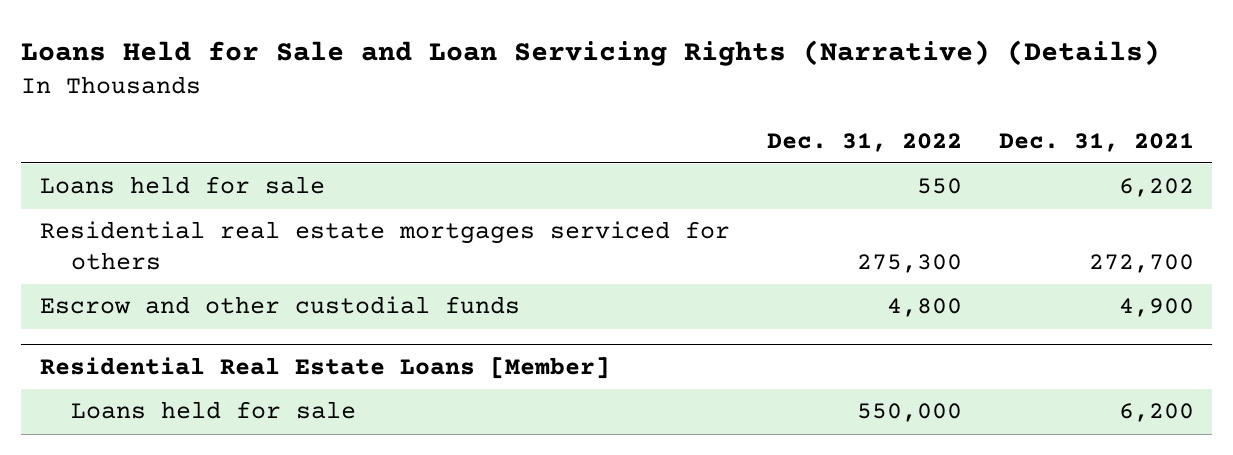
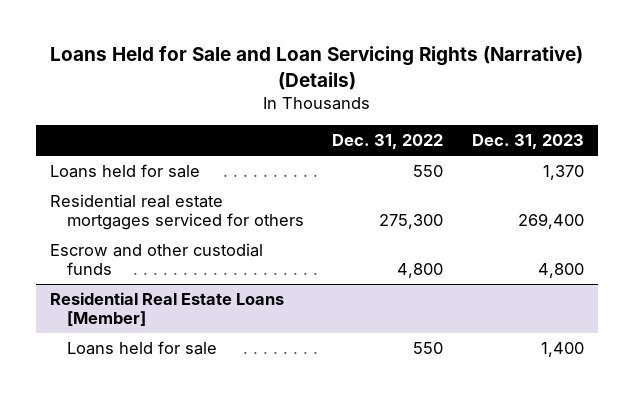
[998,132,1194,152] Dec. 31, 2021 -> none
none -> [471,134,584,150] Dec. 31, 2023
[856,403,962,423] 550,000 -> [413,342,444,355] 550

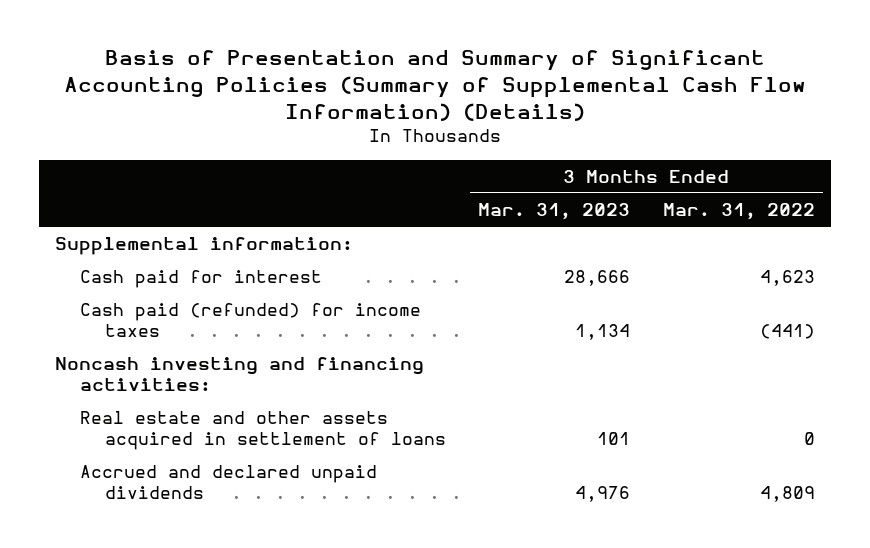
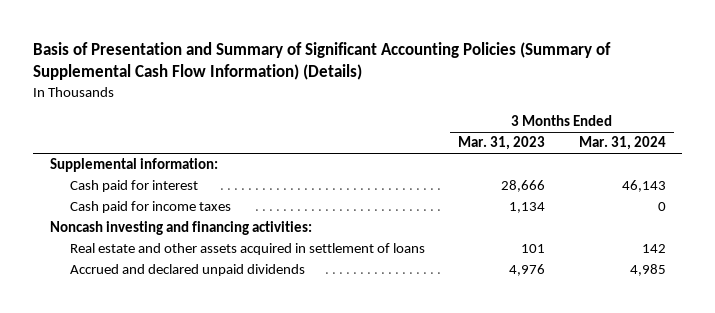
[662,203,815,221] Mar. 31, 2022 -> none
none -> [578,136,666,151] Mar. 31, 2024
[79,303,421,337] Cash paid (refunded) for income taxes -> [69,201,231,214] Cash paid for income taxes

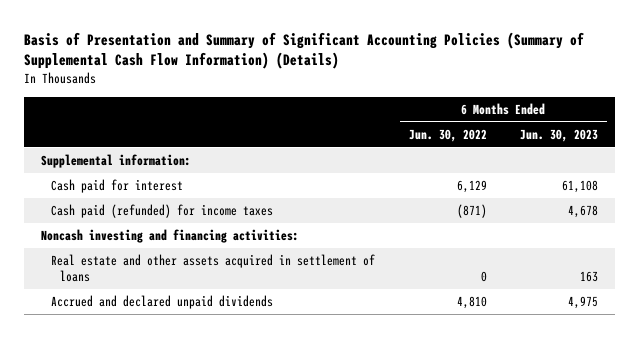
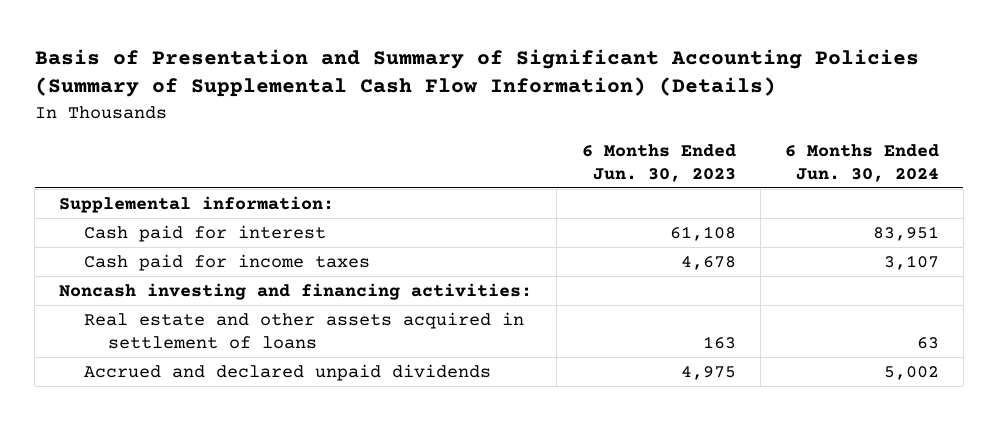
[408,128,487,142] Jun. 30, 2022 -> none
none -> [784,143,939,182] 6 Months Ended Jun. 30, 2024
[50,204,273,219] Cash paid (refunded) for income taxes -> [83,253,370,271] Cash paid for income taxes

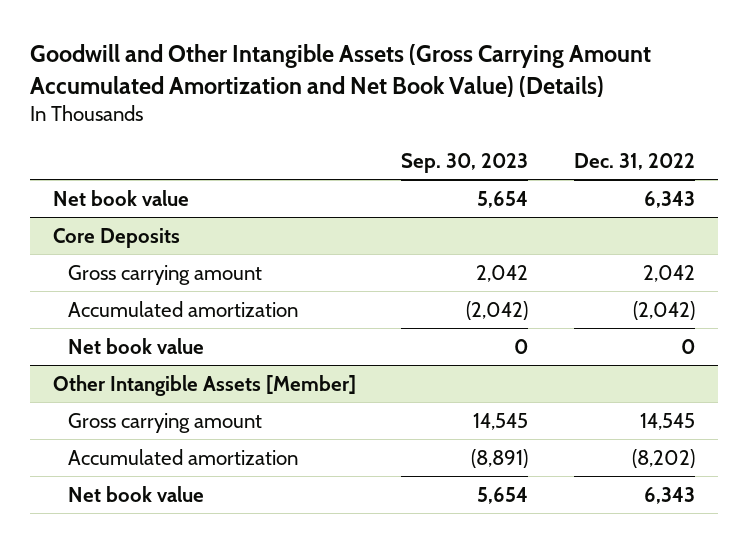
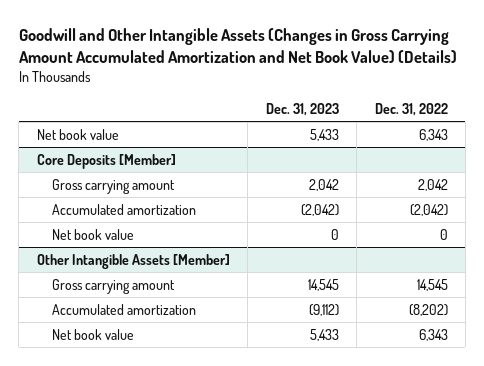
[29,43,651,97] Goodwill and Other Intangible Assets (Gross Carrying Amount Accumulated Amortization and Net Book Value) (Details) -> [18,27,457,63] Goodwill and Other Intangible Assets (Changes in Gross Carrying Amount Accumulated Amortization and Net Book Value) (Details)
[401,152,529,173] Sep. 30, 2023 -> none
none -> [265,102,339,116] Dec. 31, 2023
[52,227,180,248] Core Deposits -> [36,153,176,169] Core Deposits [Member]

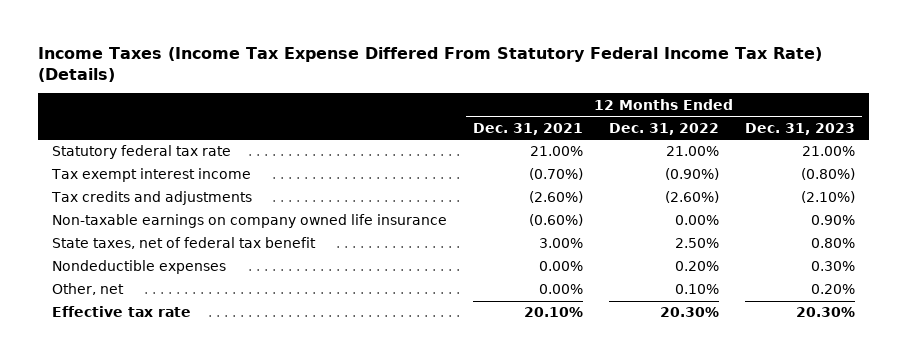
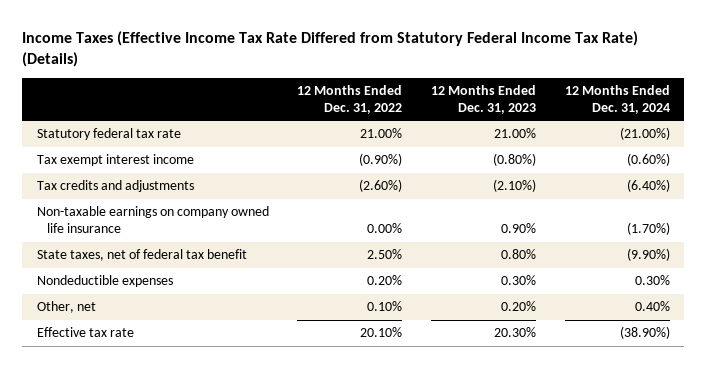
[38,47,823,82] Income Taxes (Income Tax Expense Differed From Statutory Federal Income Tax Rate) (Details) -> [22,31,639,68] Income Taxes (Effective Income Tax Rate Differed from Statutory Federal Income Tax Rate) (Details)
[472,122,583,135] Dec. 31, 2021 -> none
none -> [564,84,670,114] 12 Months Ended Dec. 31, 2024
[660,307,720,318] 20.30% -> [360,327,403,338] 20.10%

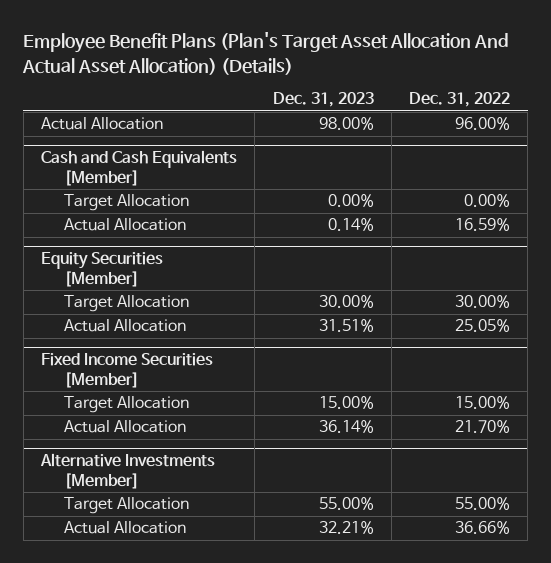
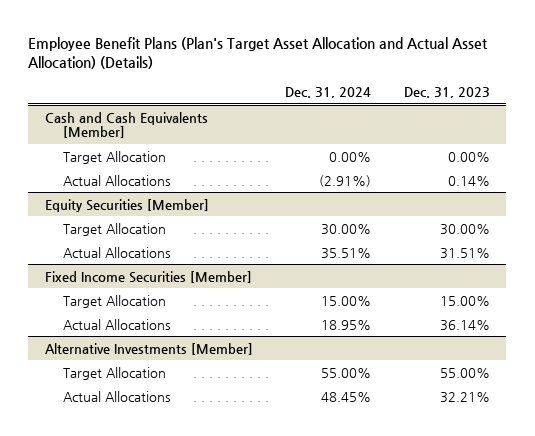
[22,32,510,75] Employee Benefit Plans (Plan's Target Asset Allocation And Actual Asset Allocation) (Details) -> [28,36,489,69] Employee Benefit Plans (Plan's Target Asset Allocation and Actual Asset Allocation) (Details)
[409,92,511,108] Dec. 31, 2022 -> none
none -> [285,86,372,98] Dec. 31, 2024
[41,117,164,131] Actual Allocation -> none
[63,218,186,232] Actual Allocation -> [63,174,172,186] Actual Allocations
[63,319,186,333] Actual Allocation -> [63,246,172,258] Actual Allocations
[63,420,186,434] Actual Allocation -> [63,318,172,330] Actual Allocations
[63,521,186,535] Actual Allocation -> [63,390,172,402] Actual Allocations

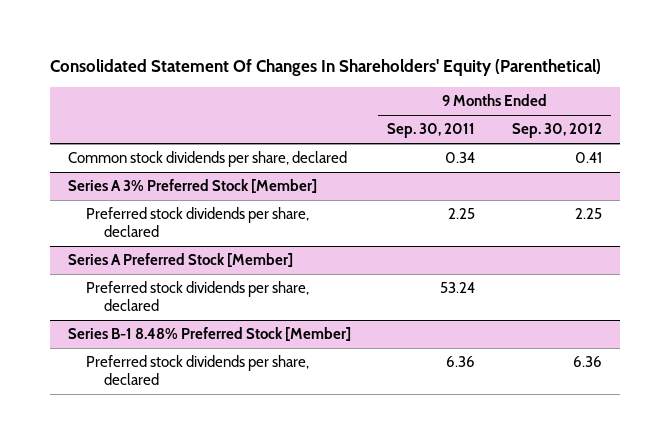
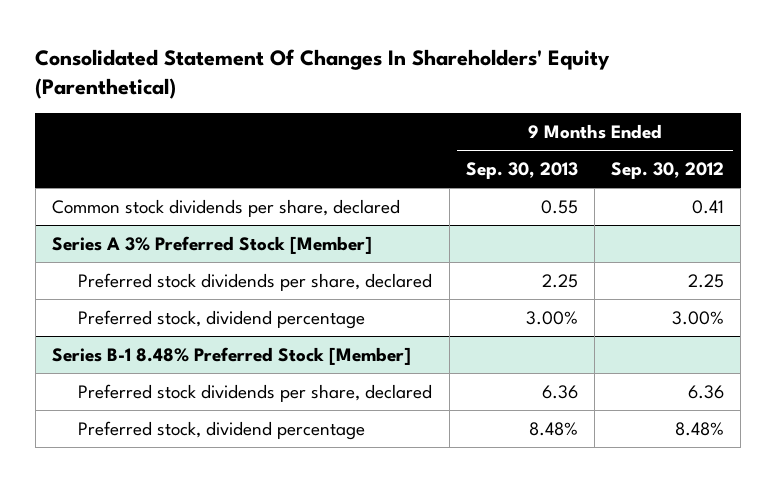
[387,123,476,139] Sep. 30, 2011 -> none
none -> [465,161,578,179] Sep. 30, 2013
[67,253,293,268] Series A Preferred Stock [Member] -> none
[86,281,310,312] Preferred stock dividends per share, declared -> none
none -> [78,309,366,329] Preferred stock, dividend percentage
none -> [78,420,366,440] Preferred stock, dividend percentage

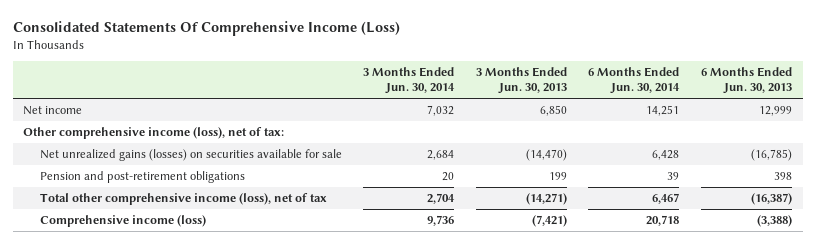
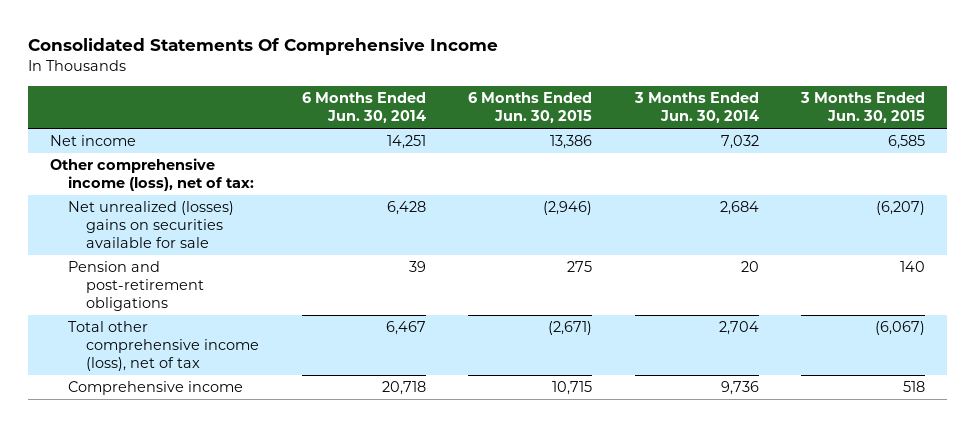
[12,21,400,37] Consolidated Statements Of Comprehensive Income (Loss) -> [28,38,499,56] Consolidated Statements Of Comprehensive Income
[475,67,567,95] 3 Months Ended Jun. 30, 2013 -> none
[700,67,792,95] 6 Months Ended Jun. 30, 2013 -> none
none -> [468,92,593,124] 6 Months Ended Jun. 30, 2015
none -> [800,92,926,124] 3 Months Ended Jun. 30, 2015
[39,149,342,162] Net unrealized gains (losses) on securities available for sale -> [67,201,234,249] Net unrealized (losses) gains on securities available for sale
[39,215,206,228] Comprehensive income (loss) -> [67,381,243,396] Comprehensive income

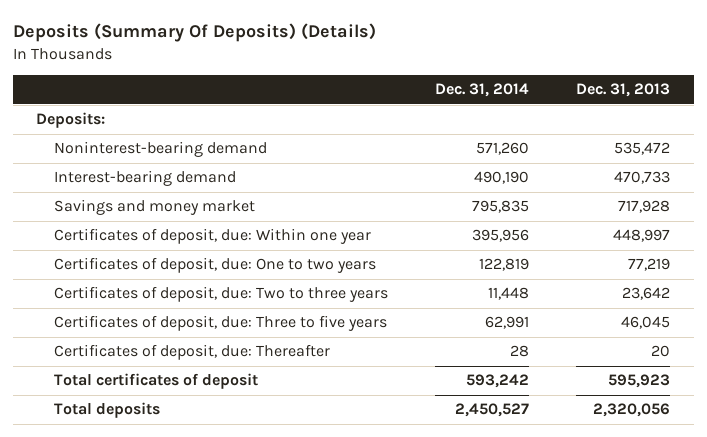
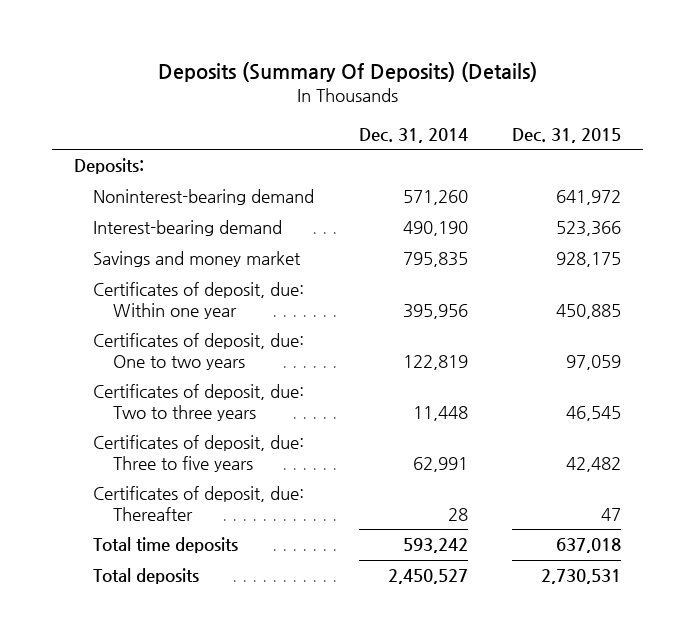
[576,83,671,98] Dec. 31, 2013 -> none
none -> [512,127,622,143] Dec. 31, 2015
[53,373,258,390] Total certificates of deposit -> [93,537,239,554] Total time deposits

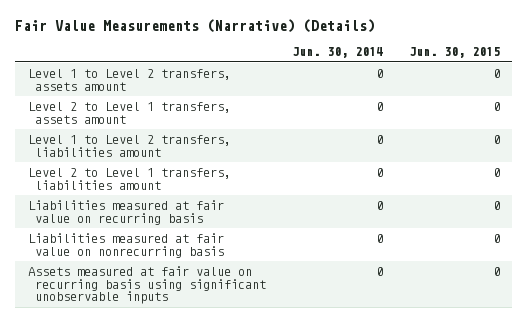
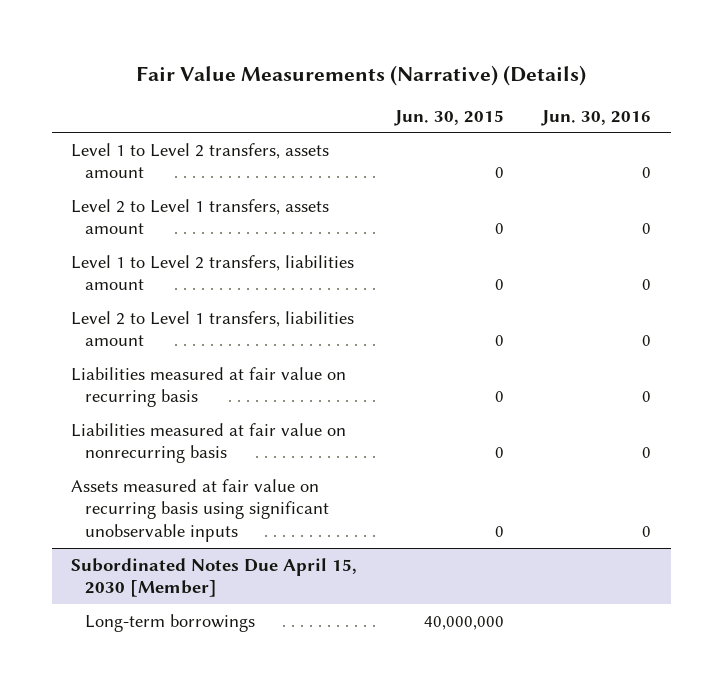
[291,47,383,59] Jun. 30, 2014 -> none
none -> [541,109,652,126] Jun. 30, 2016
none -> [70,557,357,598] Subordinated Notes Due April 15, 2030 [Member]
none -> [84,613,255,632] Long-term borrowings

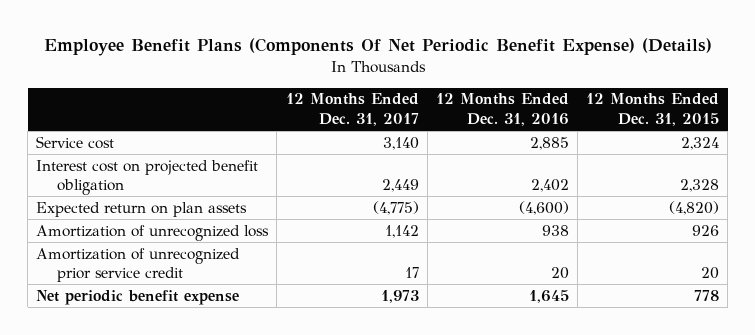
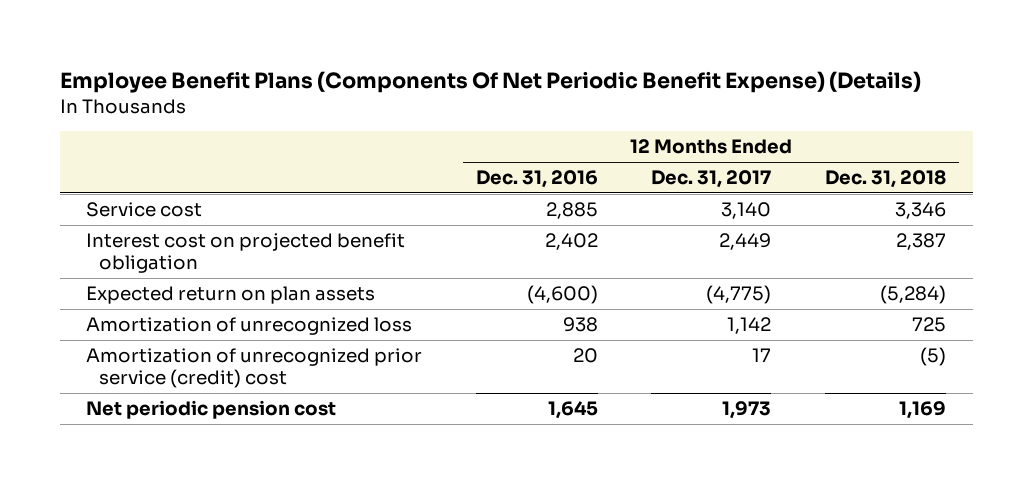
[585,93,719,126] 12 Months Ended Dec. 31, 2015 -> none
none -> [825,170,947,189] Dec. 31, 2018
[36,247,241,283] Amortization of unrecognized prior service credit -> [86,348,423,388] Amortization of unrecognized prior service (credit) cost
[36,289,240,305] Net periodic benefit expense -> [86,400,337,420] Net periodic pension cost

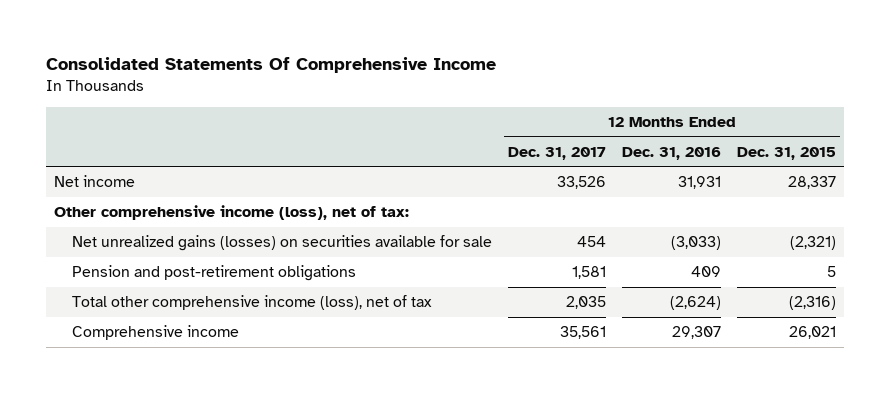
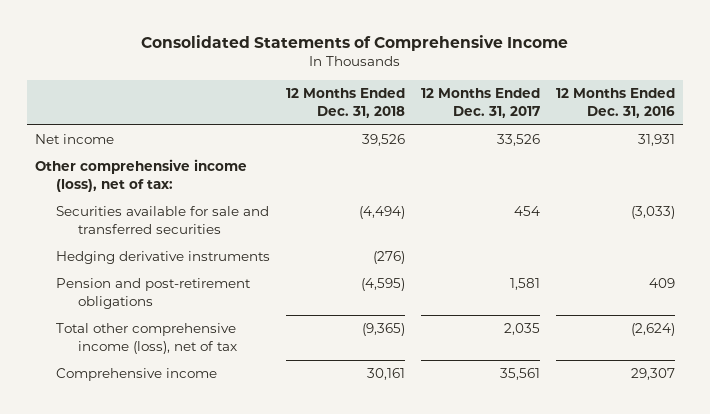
[45,57,496,74] Consolidated Statements Of Comprehensive Income -> [141,34,569,51] Consolidated Statements of Comprehensive Income
[737,146,837,160] Dec. 31, 2015 -> none
none -> [286,88,406,118] 12 Months Ended Dec. 31, 2018
[72,235,493,252] Net unrealized gains (losses) on securities available for sale -> [56,206,270,234] Securities available for sale and transferred securities
none -> [56,251,271,265] Hedging derivative instruments

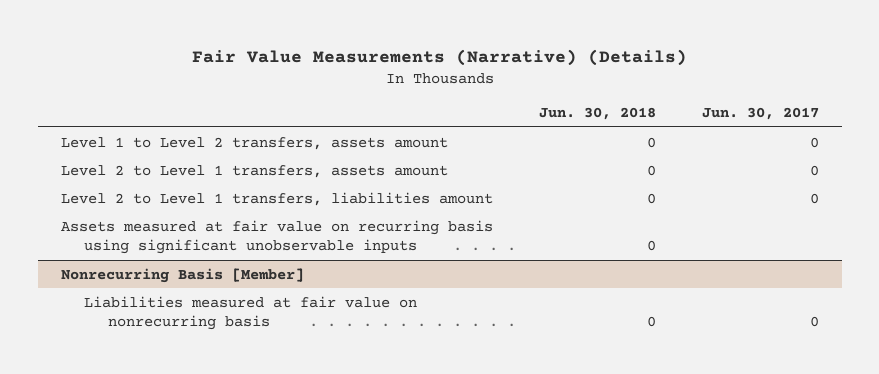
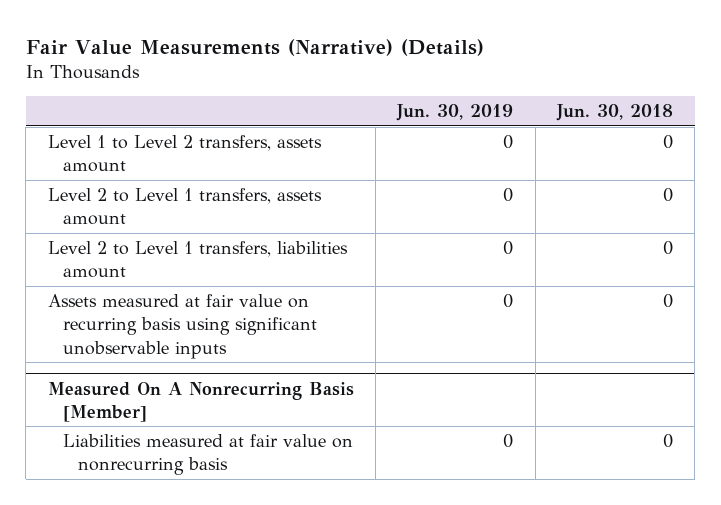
[701,107,819,121] Jun. 30, 2017 -> none
none -> [396,104,514,122] Jun. 30, 2019
[60,267,304,283] Nonrecurring Basis [Member] -> [47,381,354,422] Measured On A Nonrecurring Basis [Member]

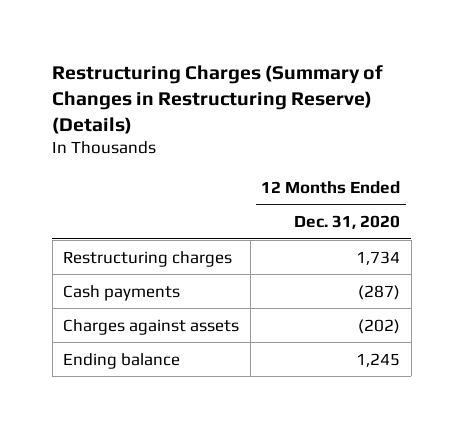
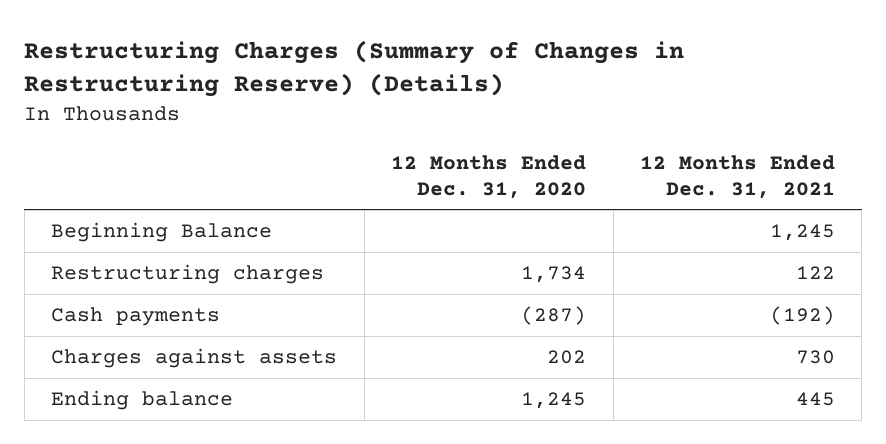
none -> [639,154,835,199] 12 Months Ended Dec. 31, 2021
none -> [51,222,273,243] Beginning Balance
[358,318,401,334] (202) -> [547,350,587,365] 202

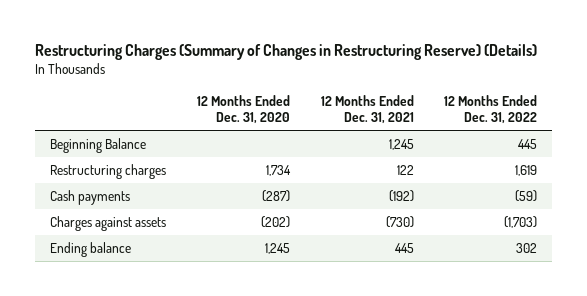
none -> [444,94,538,124] 12 Months Ended Dec. 31, 2022
[547,350,587,365] 202 -> [260,216,290,229] (202)
[795,350,835,365] 730 -> [385,216,414,229] (730)

